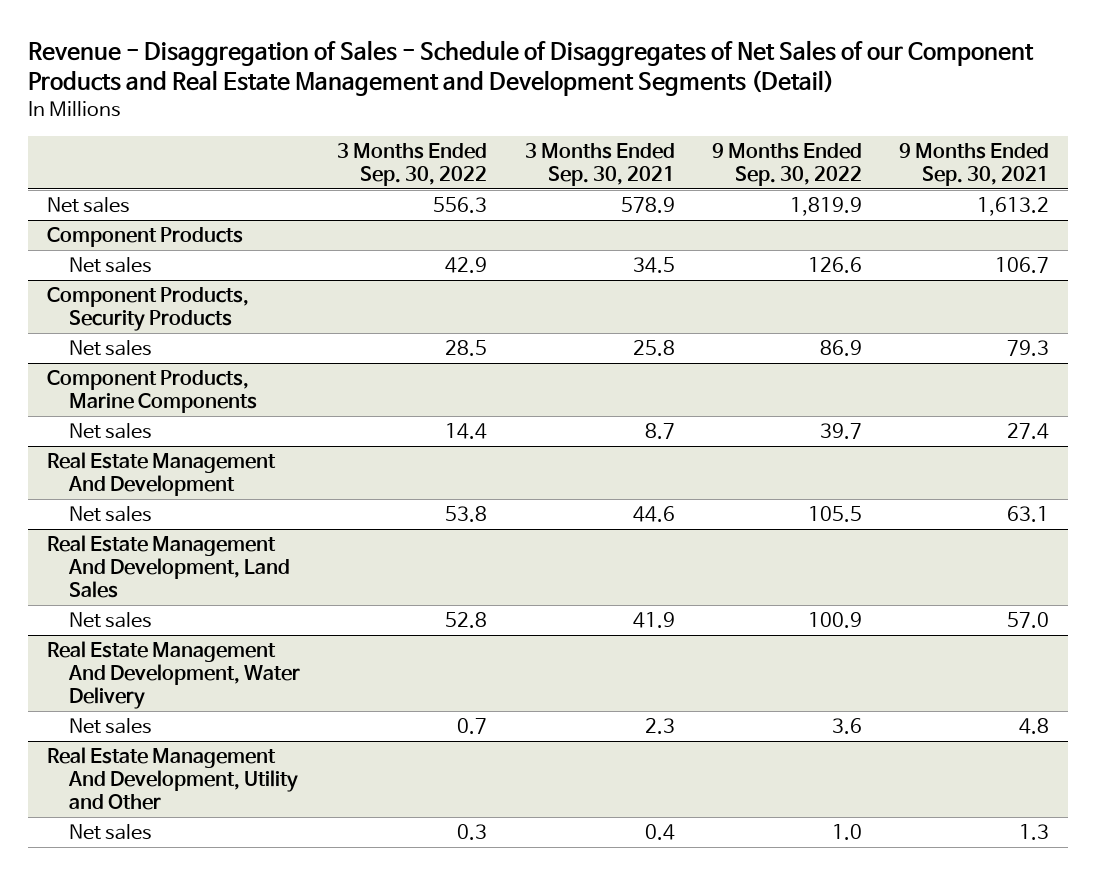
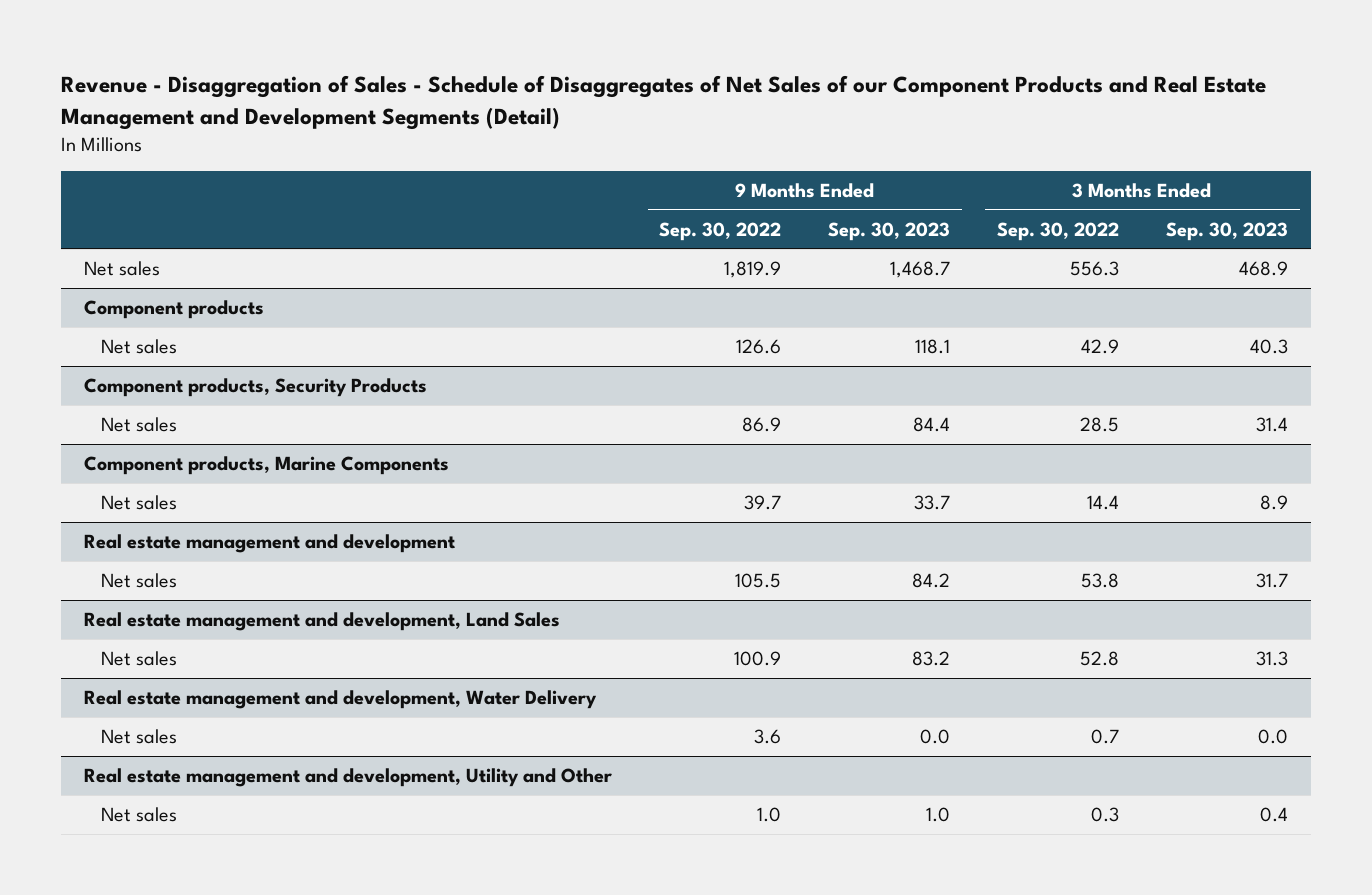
[524,142,675,186] 3 Months Ended Sep. 30, 2021 -> none
[899,142,1050,186] 9 Months Ended Sep. 30, 2021 -> none
none -> [828,221,951,241] Sep. 30, 2023
none -> [1165,221,1288,241] Sep. 30, 2023
[46,227,243,248] Component Products -> [84,299,265,319] Component products
[46,287,249,331] Component Products, Security Products -> [84,377,428,397] Component products, Security Products
[46,370,258,413] Component Products, Marine Components -> [84,455,450,475] Component products, Marine Components
[46,452,276,496] Real Estate Management And Development -> [84,533,456,553] Real estate management and development
[46,535,291,598] Real Estate Management And Development, Land Sales -> [84,611,561,631] Real estate management and development, Land Sales
[46,641,301,709] Real Estate Management And Development, Water Delivery -> [84,689,598,709] Real estate management and development, Water Delivery
[46,747,299,810] Real Estate Management And Development, Utility and Other -> [84,767,613,787] Real estate management and development, Utility and Other

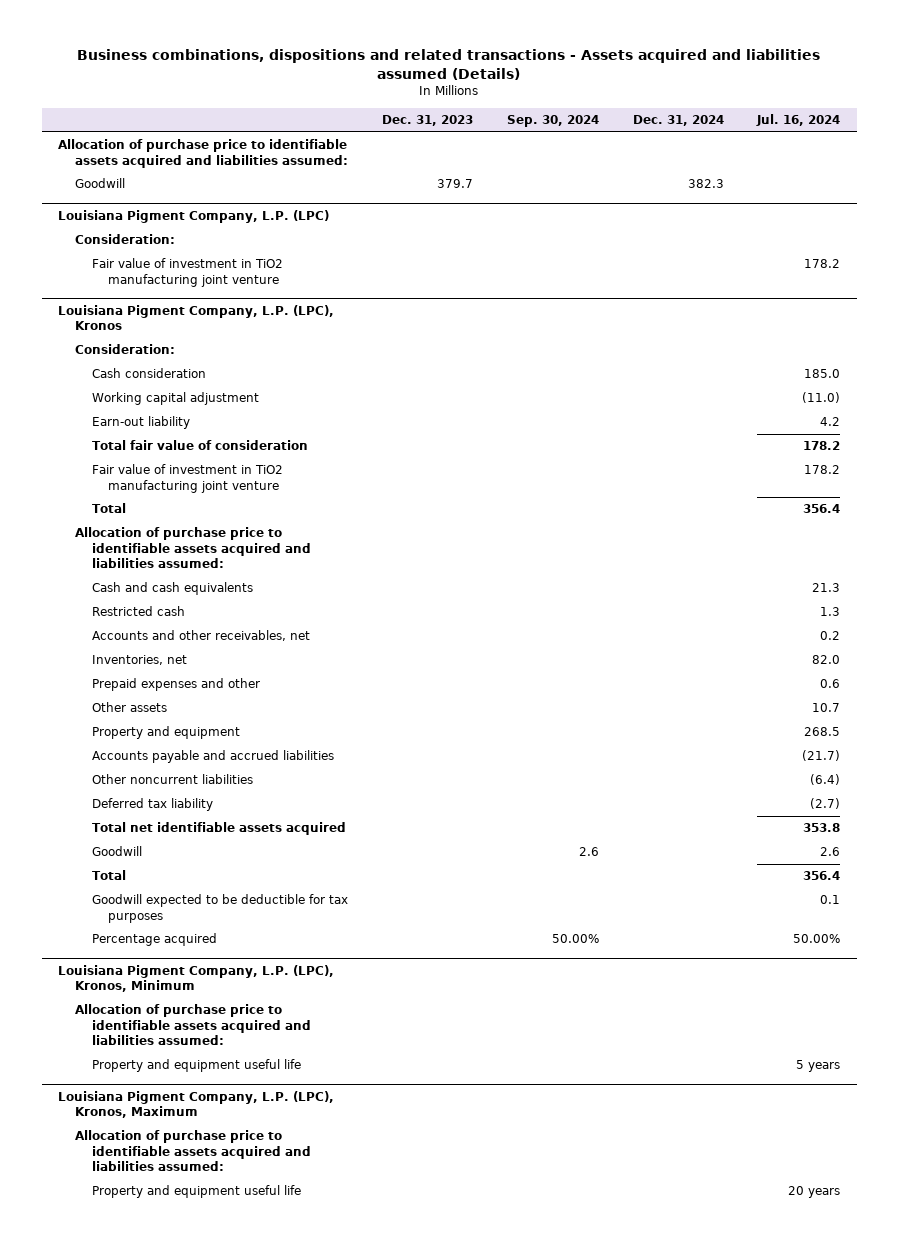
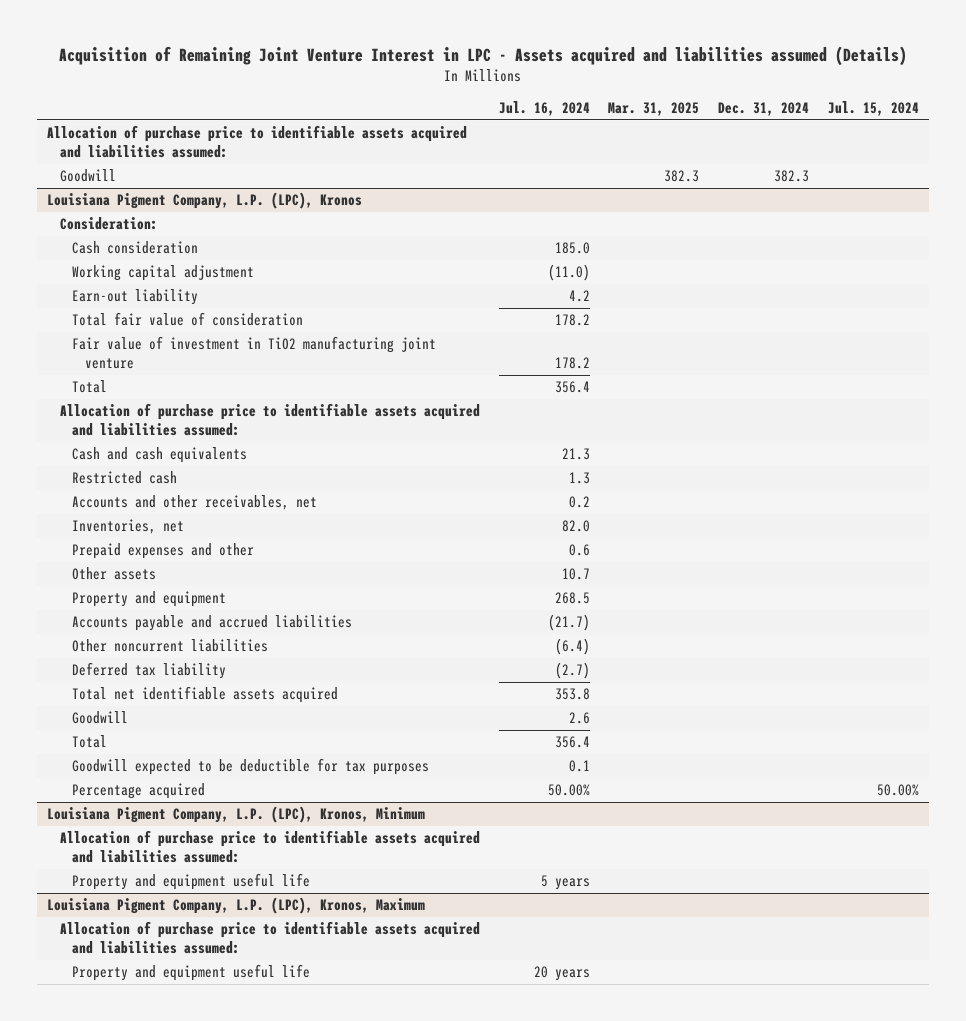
[77,49,821,81] Business combinations, dispositions and related transactions - Assets acquired and liabilities assumed (Details) -> [59,45,908,66] Acquisition of Remaining Joint Venture Interest in LPC - Assets acquired and liabilities assumed (Details)
[381,114,473,126] Dec. 31, 2023 -> none
[506,114,599,127] Sep. 30, 2024 -> none
none -> [608,102,700,117] Mar. 31, 2025
none -> [828,101,920,117] Jul. 15, 2024
[58,210,330,224] Louisiana Pigment Company, L.P. (LPC) -> none
[75,234,176,245] Consideration: -> none
[91,258,283,287] Fair value of investment in TiO2 manufacturing joint venture -> none

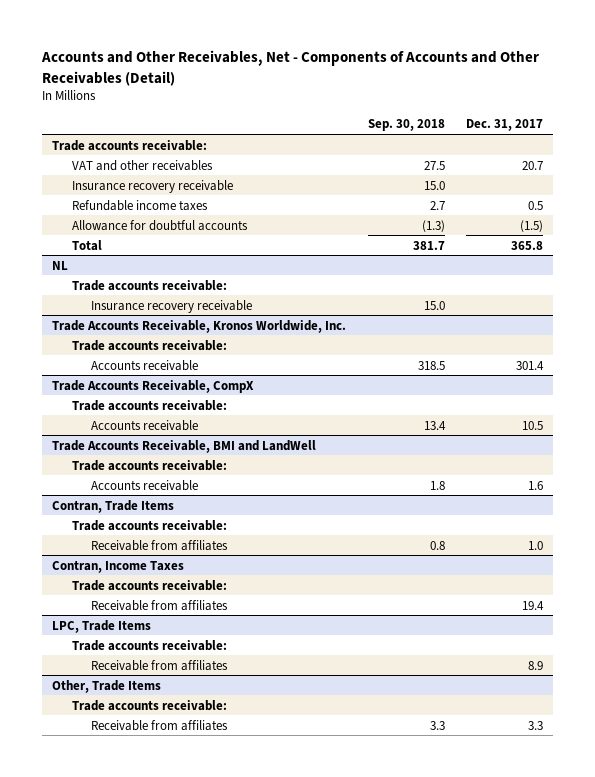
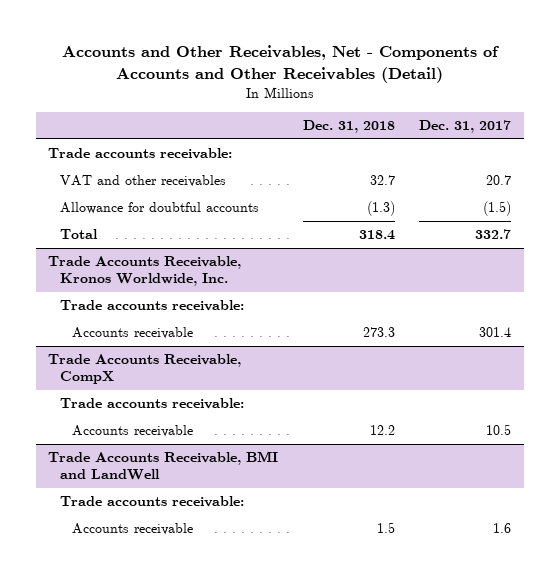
[367,119,445,132] Sep. 30, 2018 -> none
none -> [302,120,395,134] Dec. 31, 2018
[71,179,233,193] Insurance recovery receivable -> none
[71,199,208,211] Refundable income taxes -> none
[52,260,69,270] NL -> none
[71,279,227,291] Trade accounts receivable: -> none
[91,299,253,313] Insurance recovery receivable -> none
[510,240,543,250] 365.8 -> [475,229,512,240] 332.7
[52,499,175,513] Contran, Trade Items -> none
[71,519,227,531] Trade accounts receivable: -> none
[91,539,229,551] Receivable from affiliates -> none
[52,560,185,573] Contran, Income Taxes -> none
[71,579,227,591] Trade accounts receivable: -> none
[91,599,229,611] Receivable from affiliates -> none
[52,619,152,633] LPC, Trade Items -> none
[71,639,227,651] Trade accounts receivable: -> none
[91,659,229,671] Receivable from affiliates -> none
[52,679,162,693] Other, Trade Items -> none
[71,699,227,711] Trade accounts receivable: -> none
[91,719,229,731] Receivable from affiliates -> none

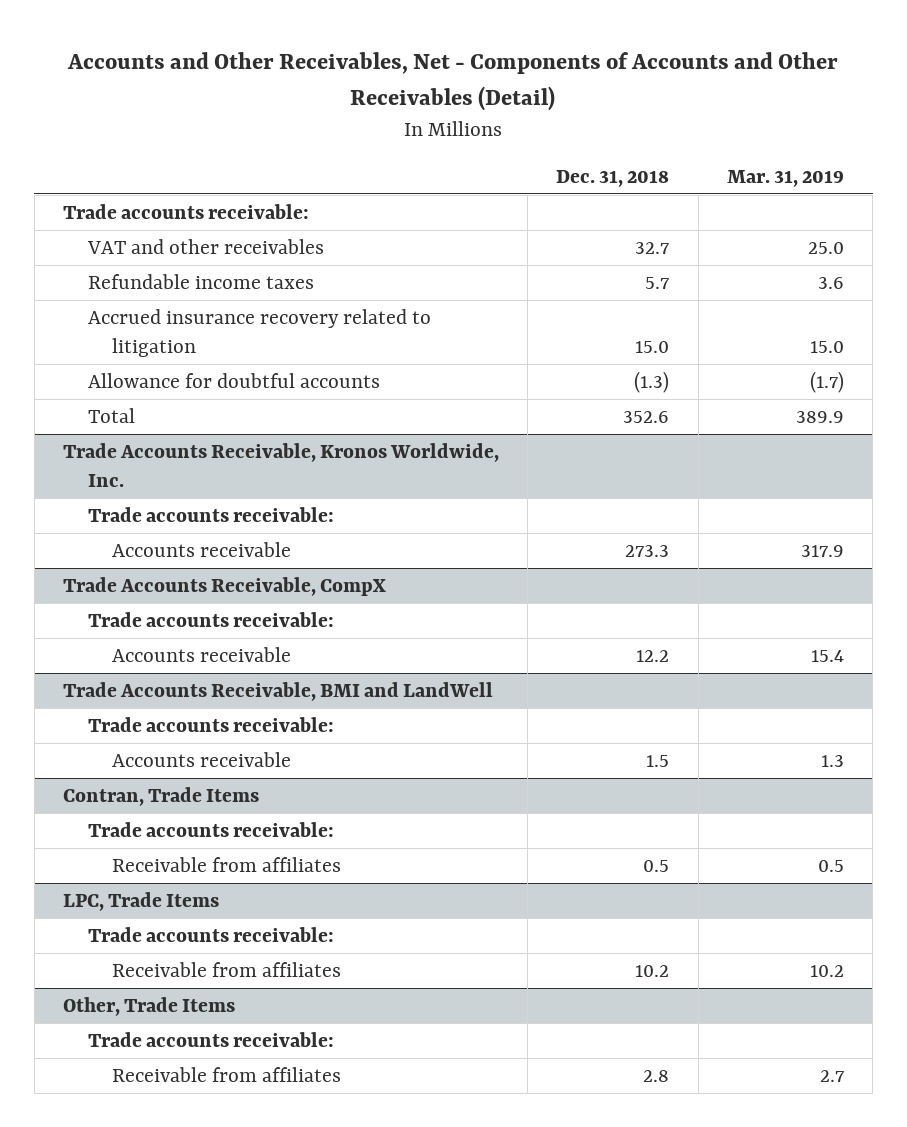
[419,120,512,134] Dec. 31, 2017 -> none
none -> [727,169,845,187] Mar. 31, 2019
none -> [87,274,314,290] Refundable income taxes
none -> [87,309,431,357] Accrued insurance recovery related to litigation
[358,230,395,241] 318.4 -> [623,411,670,424] 352.6
none -> [62,787,259,807] Contran, Trade Items
none -> [87,822,334,838] Trade accounts receivable:
none -> [112,857,342,873] Receivable from affiliates
none -> [62,892,219,912] LPC, Trade Items
none -> [87,927,334,943] Trade accounts receivable:
none -> [112,962,342,978] Receivable from affiliates
none -> [62,997,235,1017] Other, Trade Items
none -> [87,1032,334,1048] Trade accounts receivable:
none -> [112,1067,342,1083] Receivable from affiliates

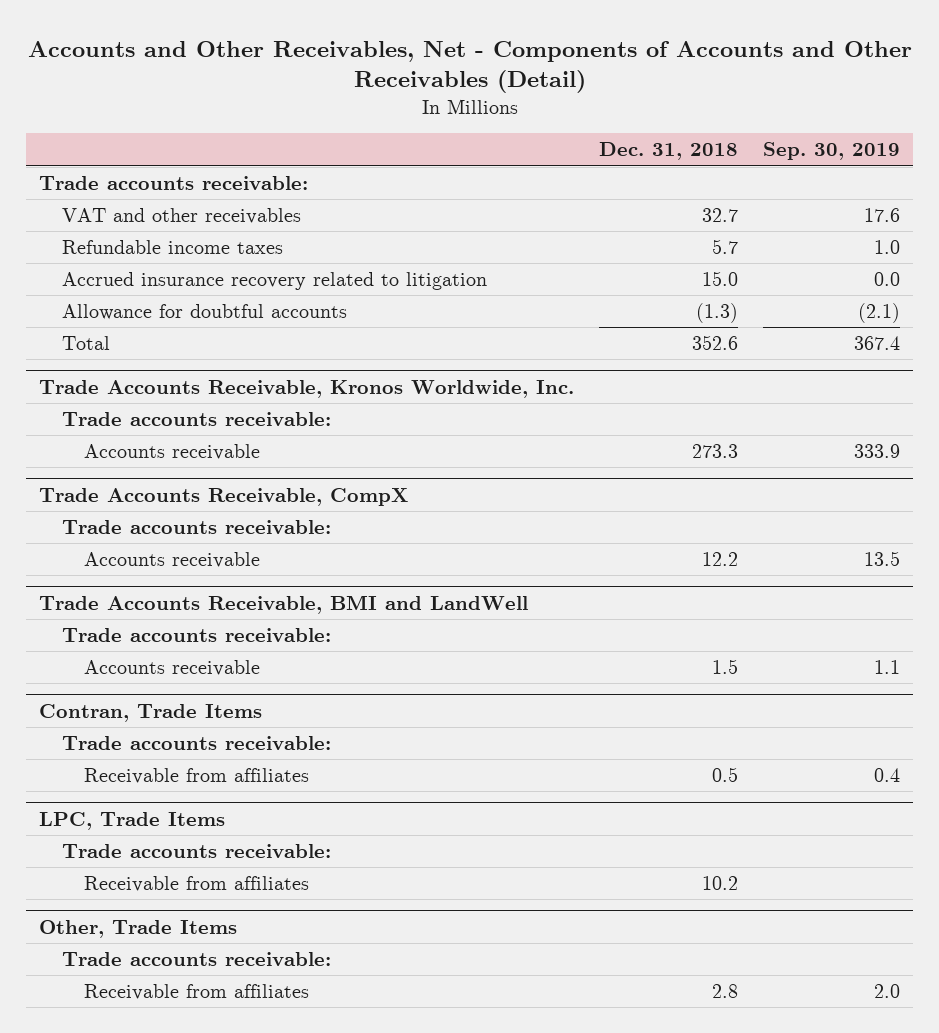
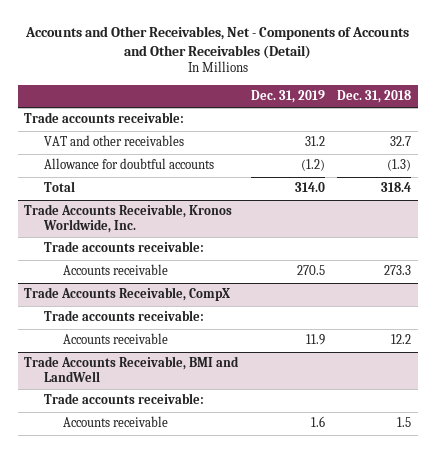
[763,142,901,161] Sep. 30, 2019 -> none
none -> [250,90,325,104] Dec. 31, 2019
[61,239,283,254] Refundable income taxes -> none
[61,271,487,290] Accrued insurance recovery related to litigation -> none
[692,334,739,350] 352.6 -> [381,182,412,193] 318.4
[38,703,262,722] Contran, Trade Items -> none
[61,735,331,750] Trade accounts receivable: -> none
[84,767,310,784] Receivable from affiliates -> none
[38,811,225,830] LPC, Trade Items -> none
[61,843,331,858] Trade accounts receivable: -> none
[84,875,310,892] Receivable from affiliates -> none
[38,919,237,938] Other, Trade Items -> none
[61,951,331,966] Trade accounts receivable: -> none
[84,983,310,1000] Receivable from affiliates -> none

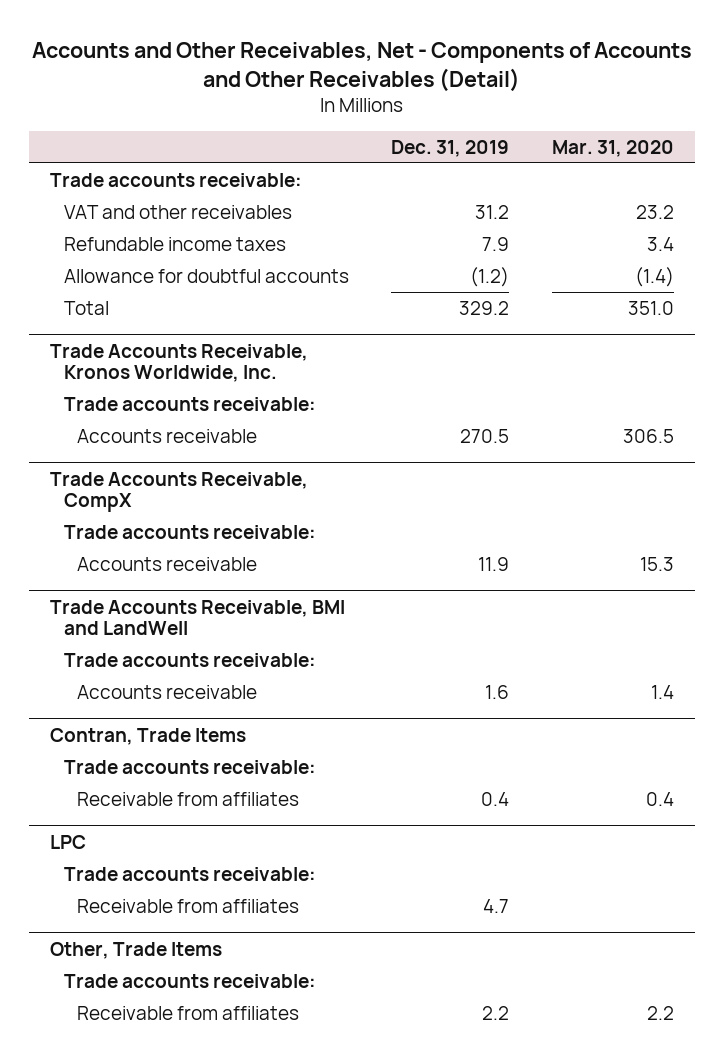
[337,90,412,104] Dec. 31, 2018 -> none
none -> [552,139,675,157] Mar. 31, 2020
none -> [63,236,286,251] Refundable income taxes
[294,182,325,193] 314.0 -> [459,300,510,315] 329.2
none -> [49,727,246,745] Contran, Trade Items
none -> [63,759,316,774] Trade accounts receivable:
none -> [77,791,300,806] Receivable from affiliates
none -> [49,834,86,849] LPC
none -> [63,866,316,881] Trade accounts receivable:
none -> [77,898,300,913] Receivable from affiliates
none -> [49,941,222,959] Other, Trade Items
none -> [63,973,316,988] Trade accounts receivable:
none -> [77,1005,300,1020] Receivable from affiliates

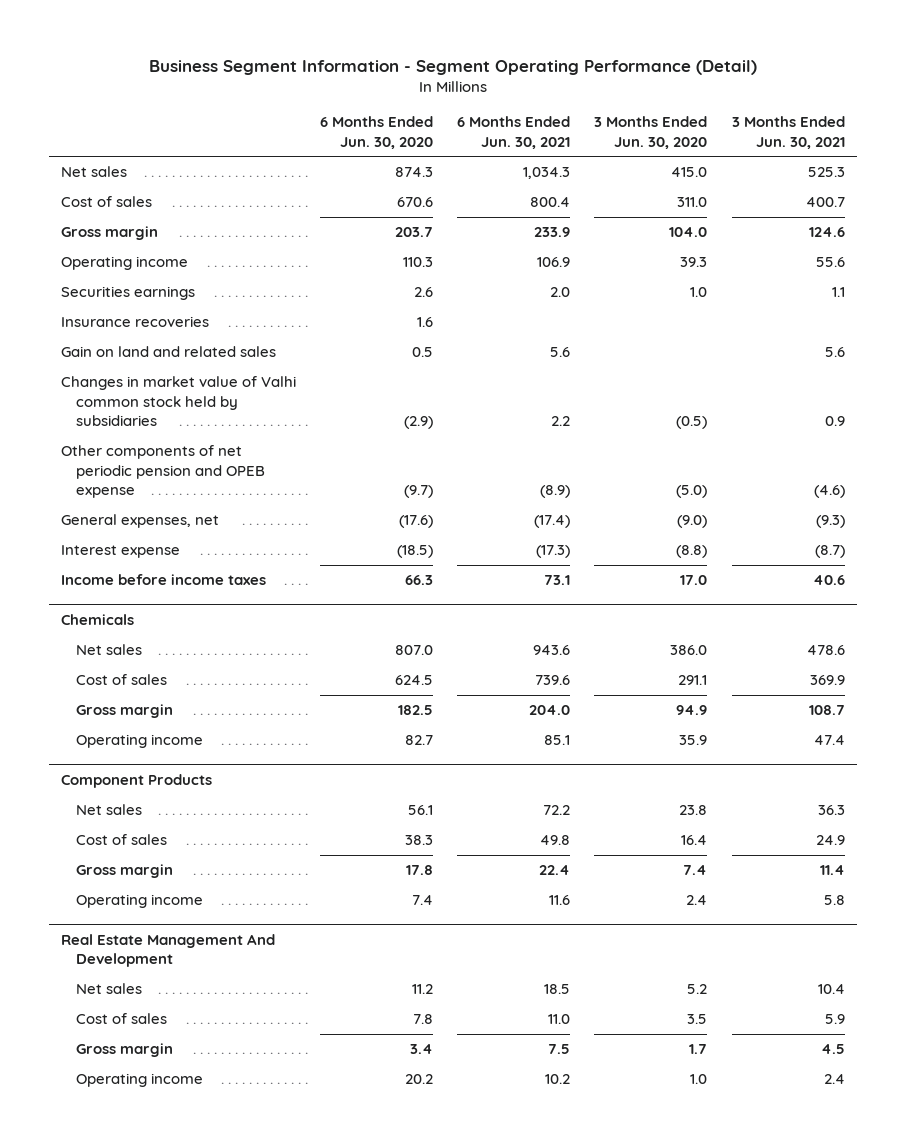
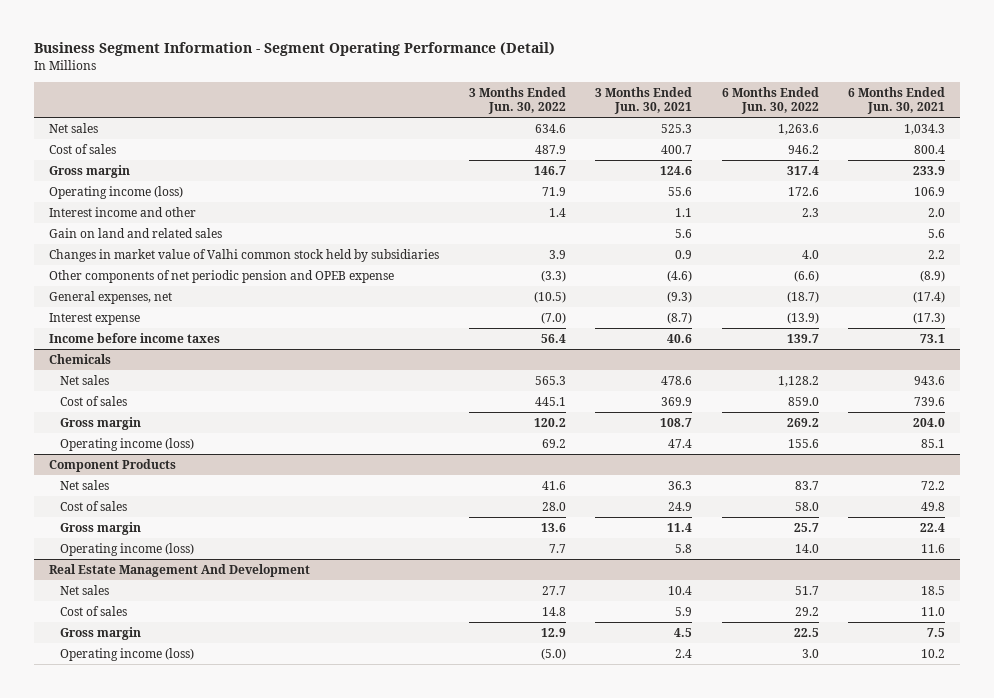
[320,116,434,149] 6 Months Ended Jun. 30, 2020 -> none
[594,116,708,149] 3 Months Ended Jun. 30, 2020 -> none
none -> [468,86,566,115] 3 Months Ended Jun. 30, 2022
none -> [721,86,819,115] 6 Months Ended Jun. 30, 2022
[60,316,209,328] Insurance recoveries -> none
[60,256,188,271] Operating income -> [49,186,184,200] Operating income (loss)
[60,286,195,301] Securities earnings -> [49,207,197,218] Interest income and other
[75,734,203,749] Operating income -> [59,438,194,452] Operating income (loss)
[75,894,203,909] Operating income -> [59,543,194,557] Operating income (loss)
[75,1073,203,1088] Operating income -> [59,648,194,662] Operating income (loss)

